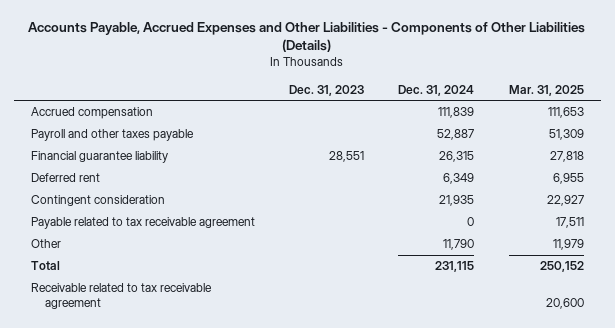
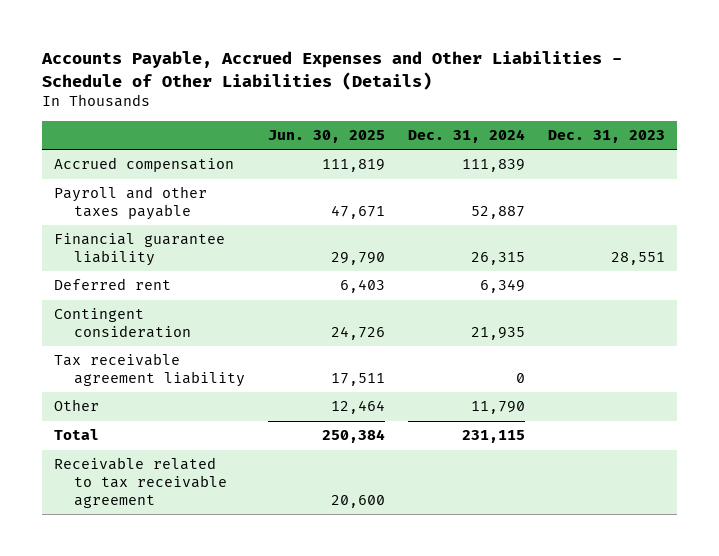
[28,22,586,53] Accounts Payable, Accrued Expenses and Other Liabilities - Components of Other Liabilities (Details) -> [41,51,623,90] Accounts Payable, Accrued Expenses and Other Liabilities - Schedule of Other Liabilities (Details)
[508,84,584,96] Mar. 31, 2025 -> none
none -> [267,129,385,143] Jun. 30, 2025
[30,217,255,230] Payable related to tax receivable agreement -> [53,353,245,387] Tax receivable agreement liability

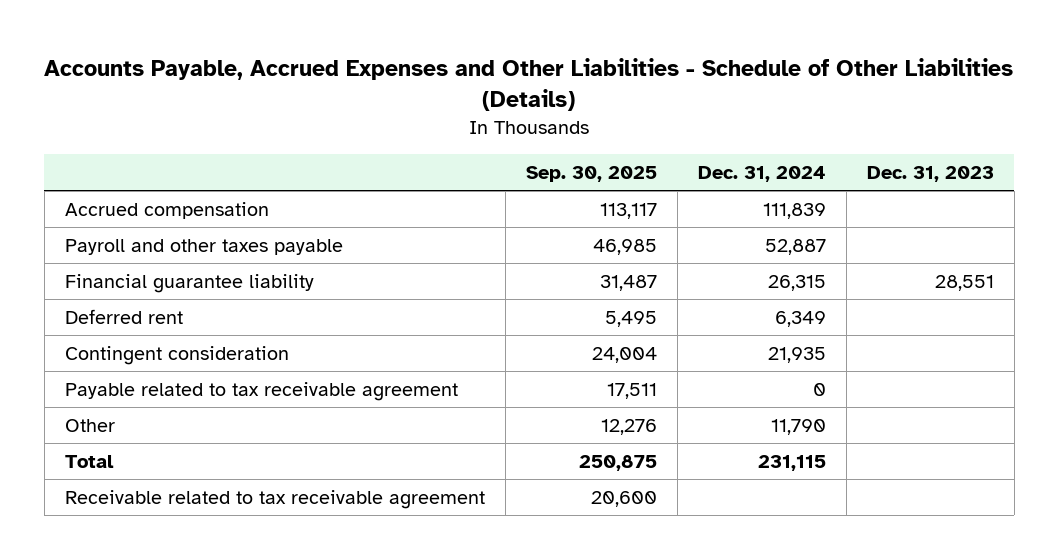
[267,129,385,143] Jun. 30, 2025 -> none
none -> [525,165,657,182] Sep. 30, 2025
[53,353,245,387] Tax receivable agreement liability -> [64,382,458,402] Payable related to tax receivable agreement

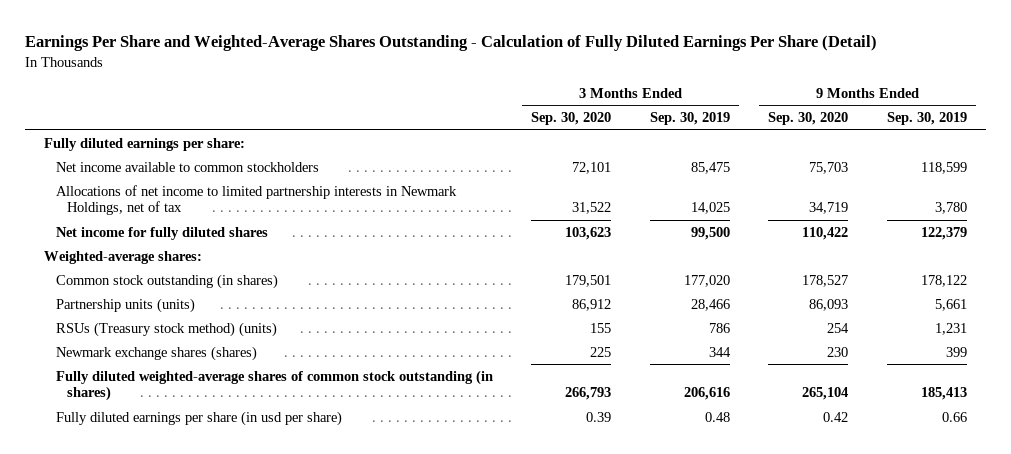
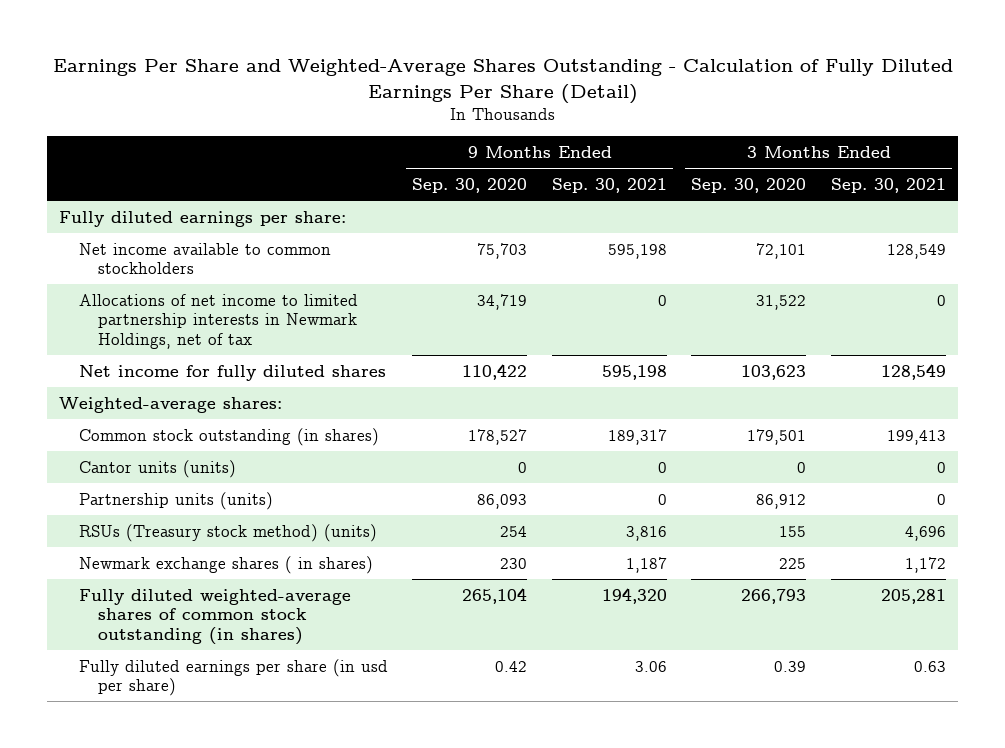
[649,112,730,126] Sep. 30, 2019 -> none
[886,112,967,126] Sep. 30, 2019 -> none
none -> [551,178,667,194] Sep. 30, 2021
none -> [831,178,947,194] Sep. 30, 2021
none -> [78,459,236,478] Cantor units (units)
[55,345,257,361] Newmark exchange shares (shares) -> [78,555,373,574] Newmark exchange shares ( in shares)

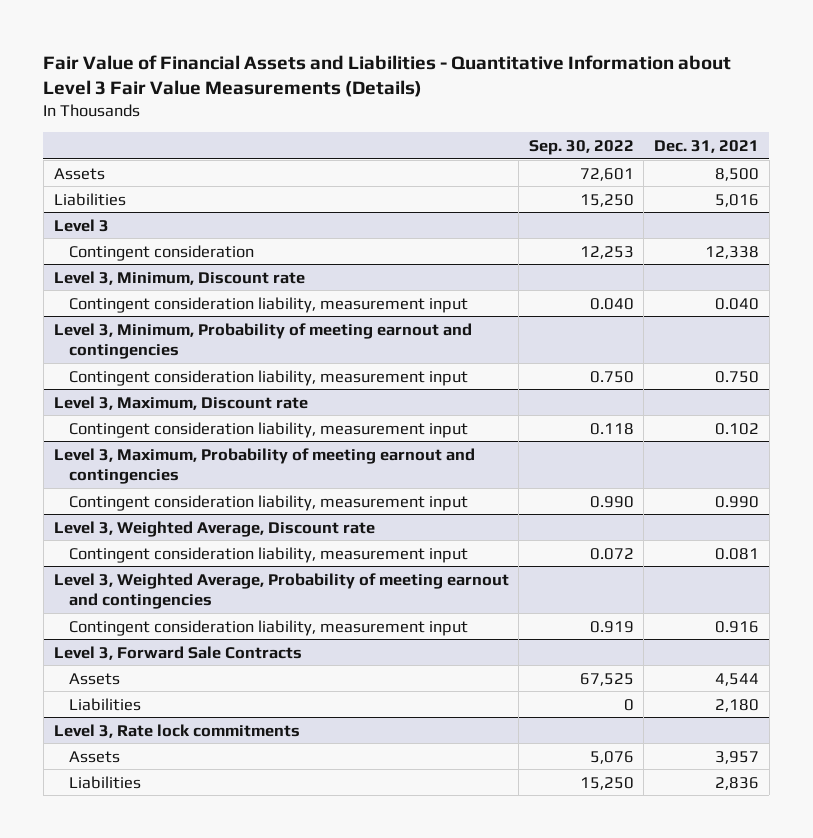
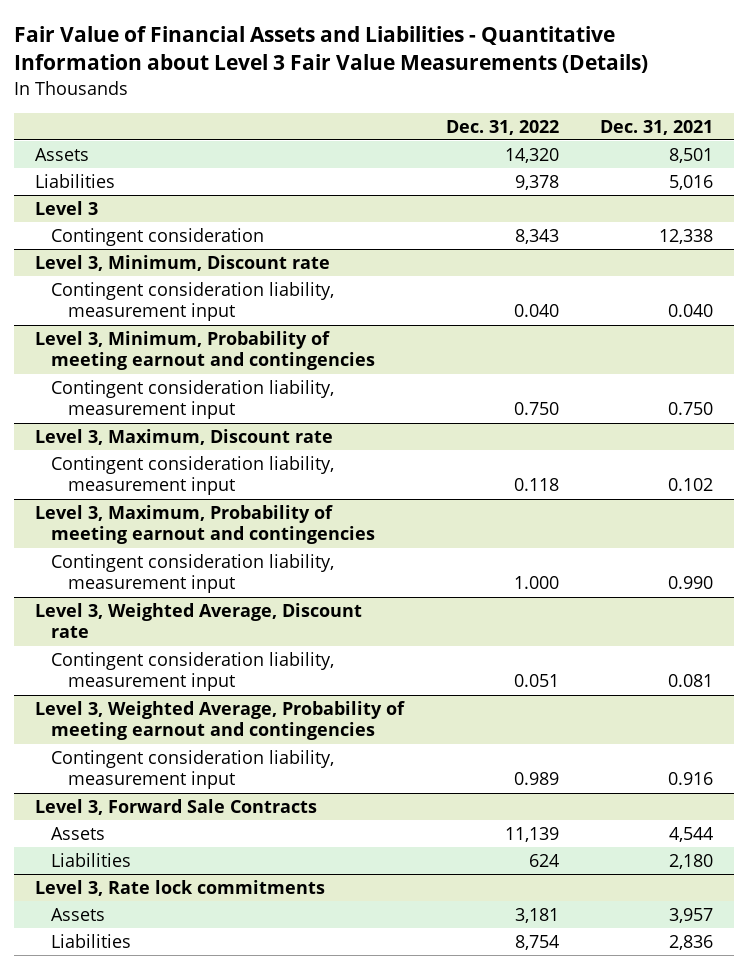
[528,139,634,155] Sep. 30, 2022 -> none
none -> [445,119,559,135] Dec. 31, 2022
[715,167,760,181] 8,500 -> [669,147,714,163] 8,501

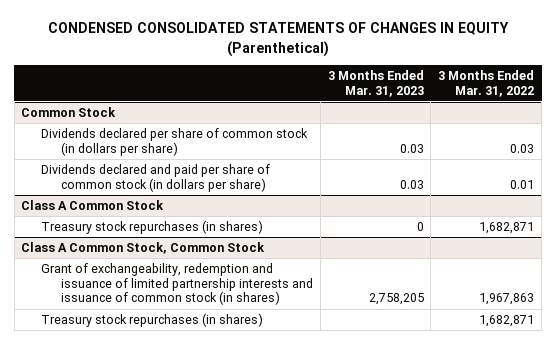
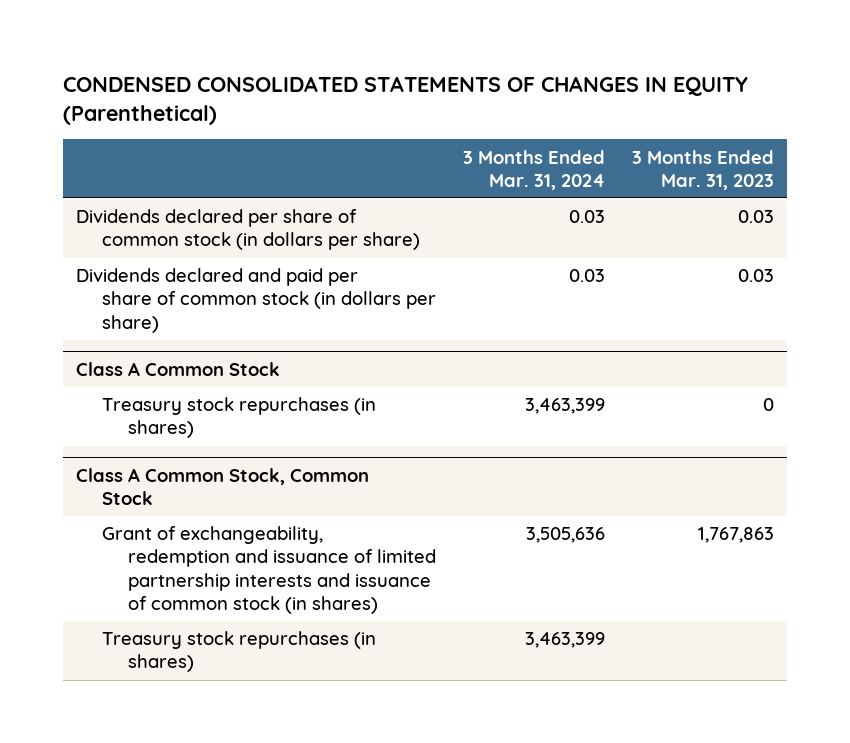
[438,69,535,97] 3 Months Ended Mar. 31, 2022 -> none
none -> [462,149,605,190] 3 Months Ended Mar. 31, 2024
[21,107,117,118] Common Stock -> none
[368,293,424,306] 2,758,205 -> [697,527,774,544] 1,767,863

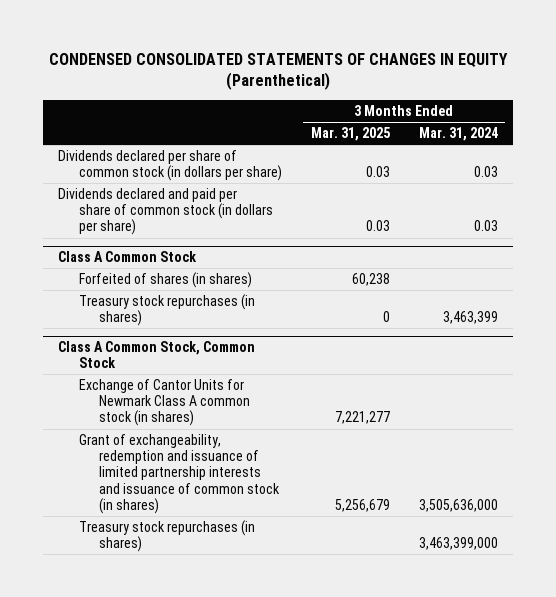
[631,149,774,190] 3 Months Ended Mar. 31, 2023 -> none
none -> [310,127,390,142] Mar. 31, 2025
none -> [78,271,252,288] Forfeited of shares (in shares)
none -> [78,378,250,427] Exchange of Cantor Units for Newmark Class A common stock (in shares)
[525,527,605,544] 3,505,636 -> [419,498,499,512] 3,505,636,000
[524,632,605,649] 3,463,399 -> [419,537,499,551] 3,463,399,000

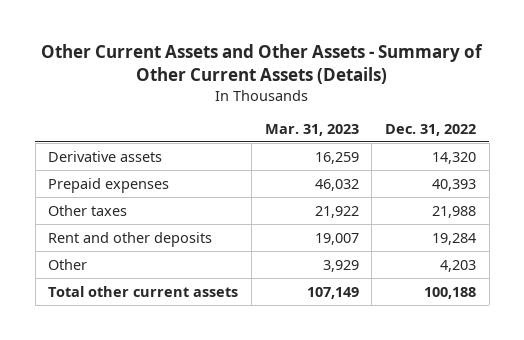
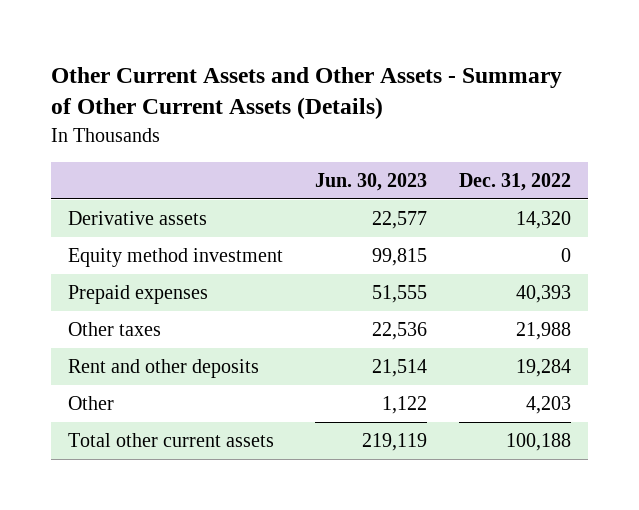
[264,123,359,136] Mar. 31, 2023 -> none
none -> [315,172,428,191] Jun. 30, 2023
none -> [67,248,283,268] Equity method investment

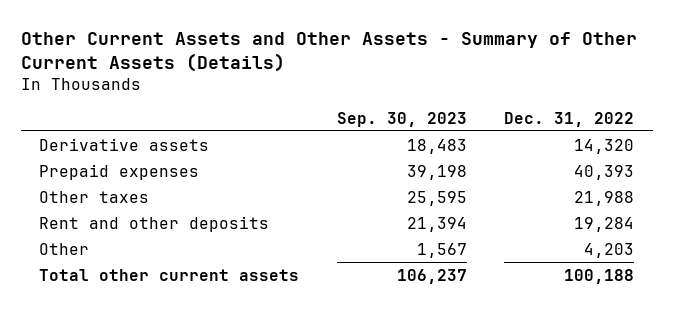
[315,172,428,191] Jun. 30, 2023 -> none
none -> [336,111,467,127] Sep. 30, 2023
[67,248,283,268] Equity method investment -> none

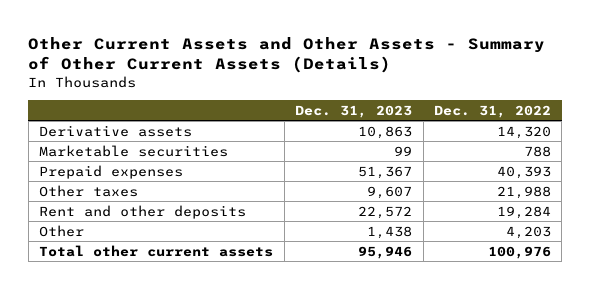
[336,111,467,127] Sep. 30, 2023 -> none
none -> [295,105,413,119] Dec. 31, 2023
none -> [39,144,229,157] Marketable securities
[564,268,635,284] 100,188 -> [488,245,552,259] 100,976

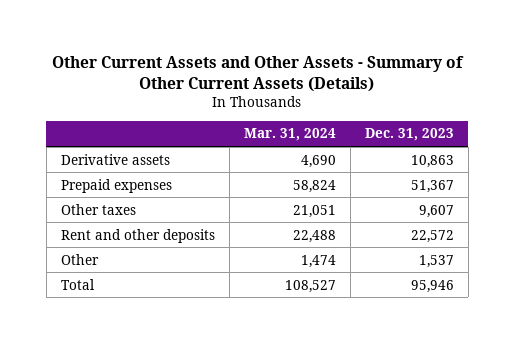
[434,105,552,119] Dec. 31, 2022 -> none
none -> [243,128,336,142] Mar. 31, 2024
[39,144,229,157] Marketable securities -> none
[367,225,413,239] 1,438 -> [418,254,454,268] 1,537
[39,244,274,257] Total other current assets -> [60,278,95,290] Total

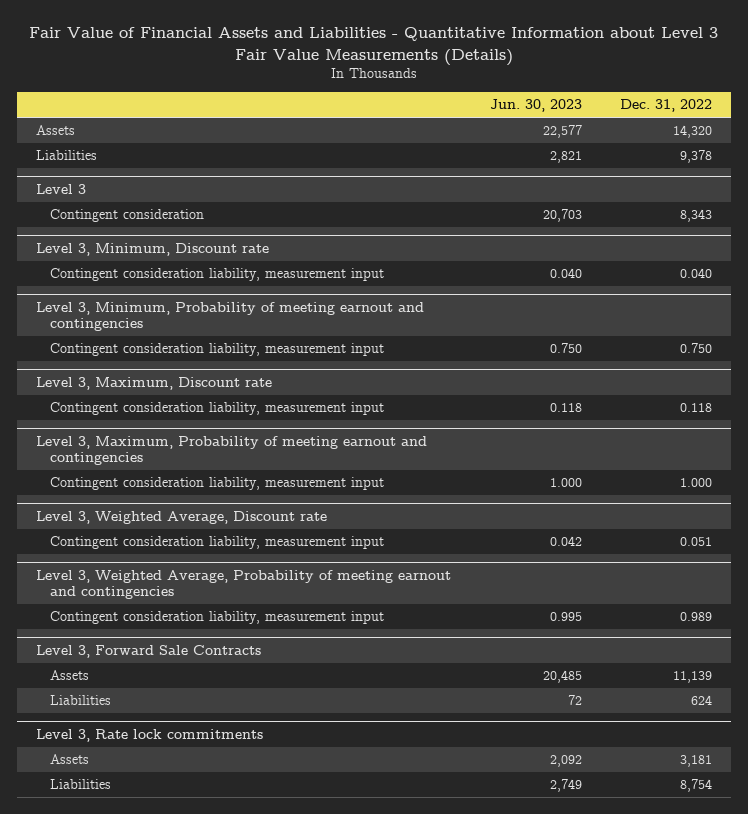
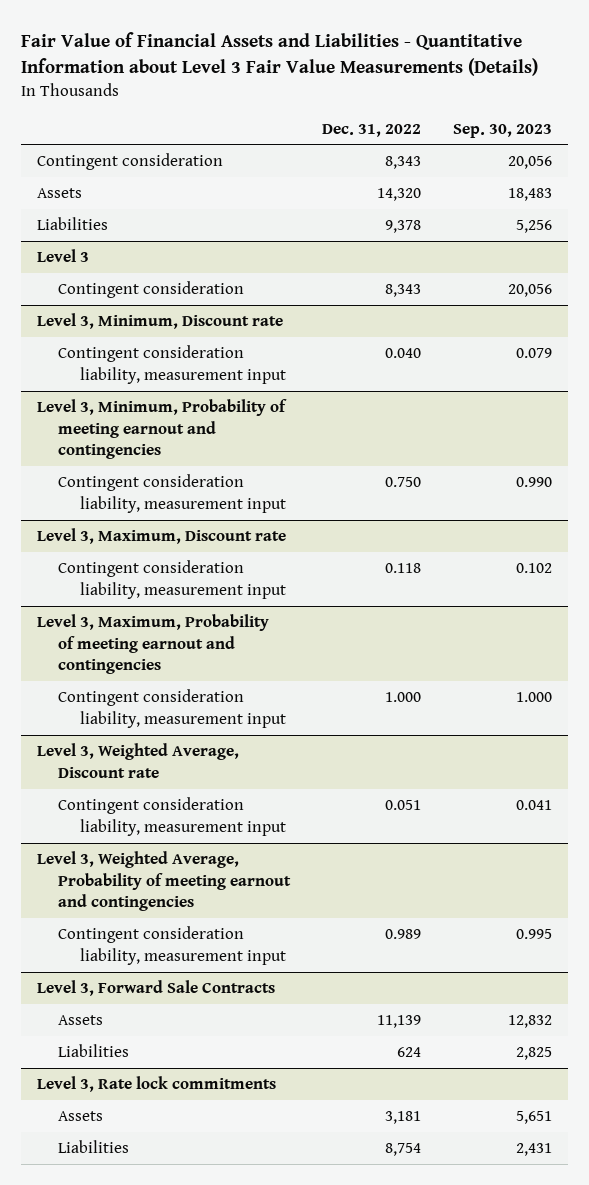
[489,99,582,113] Jun. 30, 2023 -> none
none -> [452,123,552,138] Sep. 30, 2023
none -> [37,153,224,171] Contingent consideration

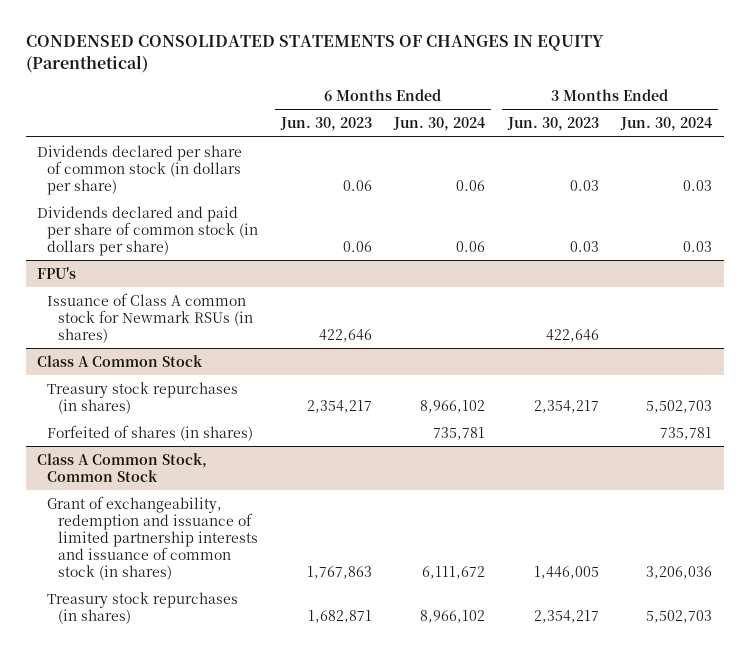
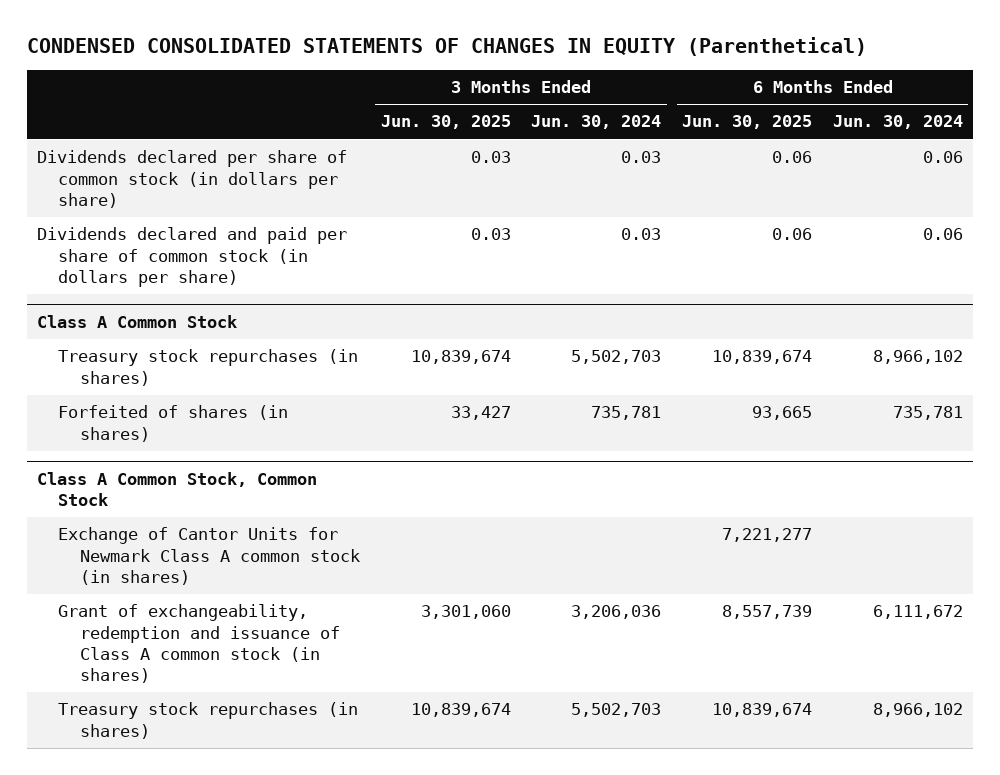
[279,117,372,132] Jun. 30, 2023 -> none
[506,117,599,132] Jun. 30, 2023 -> none
none -> [380,115,511,130] Jun. 30, 2025
none -> [682,115,813,130] Jun. 30, 2025
[36,266,76,279] FPU's -> none
[47,292,253,343] Issuance of Class A common stock for Newmark RSUs (in shares) -> none
none -> [58,527,360,586] Exchange of Cantor Units for Newmark Class A common stock (in shares)
[47,495,258,581] Grant of exchangeability, redemption and issuance of limited partnership interests and issuance of common stock (in shares) -> [58,604,340,684] Grant of exchangeability, redemption and issuance of Class A common stock (in shares)

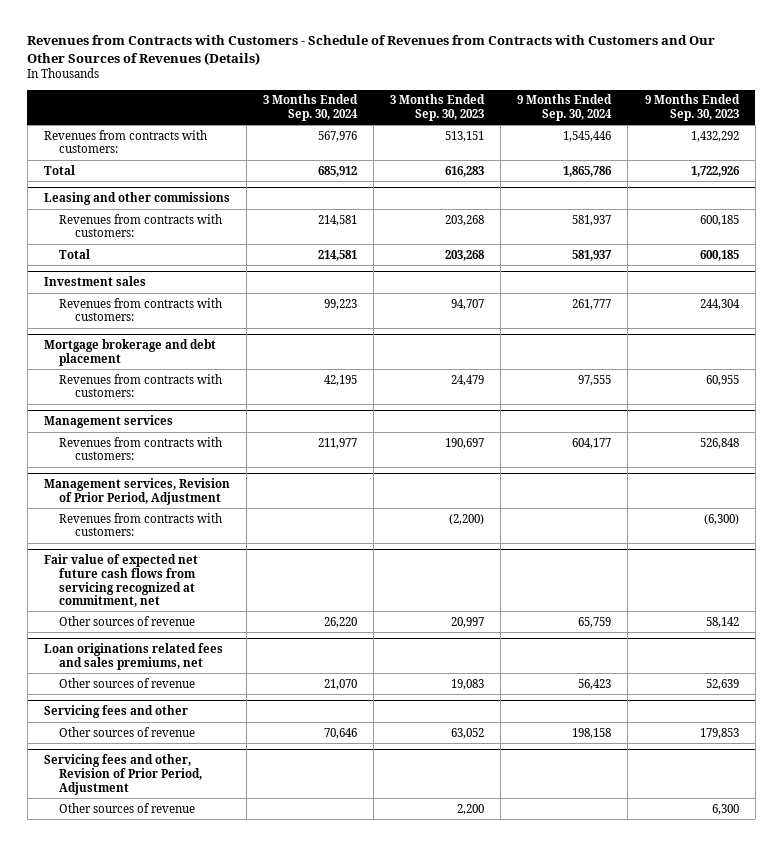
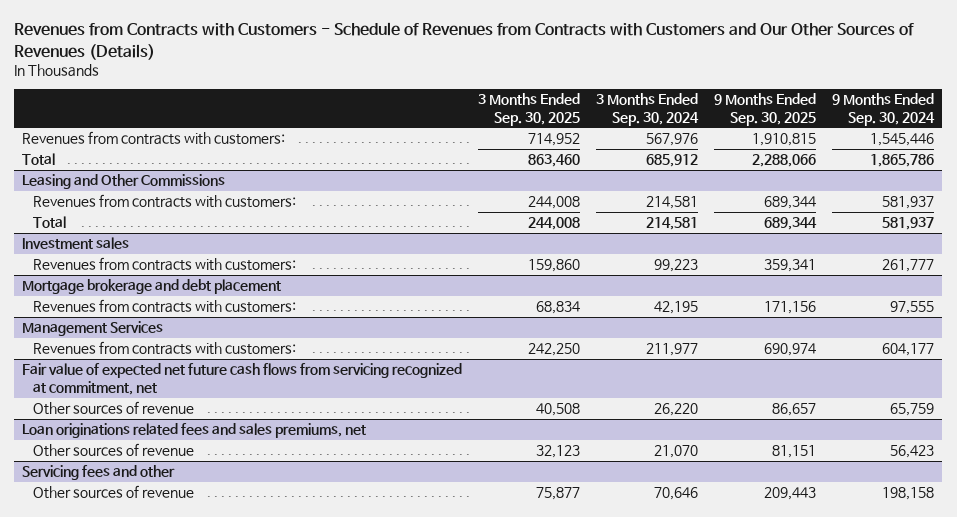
[390,94,486,122] 3 Months Ended Sep. 30, 2023 -> none
[644,94,740,122] 9 Months Ended Sep. 30, 2023 -> none
none -> [478,92,581,126] 3 Months Ended Sep. 30, 2025
none -> [714,92,817,126] 9 Months Ended Sep. 30, 2025
[43,192,230,206] Leasing and other commissions -> [22,174,226,190] Leasing and Other Commissions
[43,415,173,429] Management services -> [22,321,164,337] Management Services
[43,478,230,505] Management services, Revision of Prior Period, Adjustment -> none
[59,512,223,537] Revenues from contracts with customers: -> none
[43,754,203,795] Servicing fees and other, Revision of Prior Period, Adjustment -> none
[59,802,196,813] Other sources of revenue -> none

